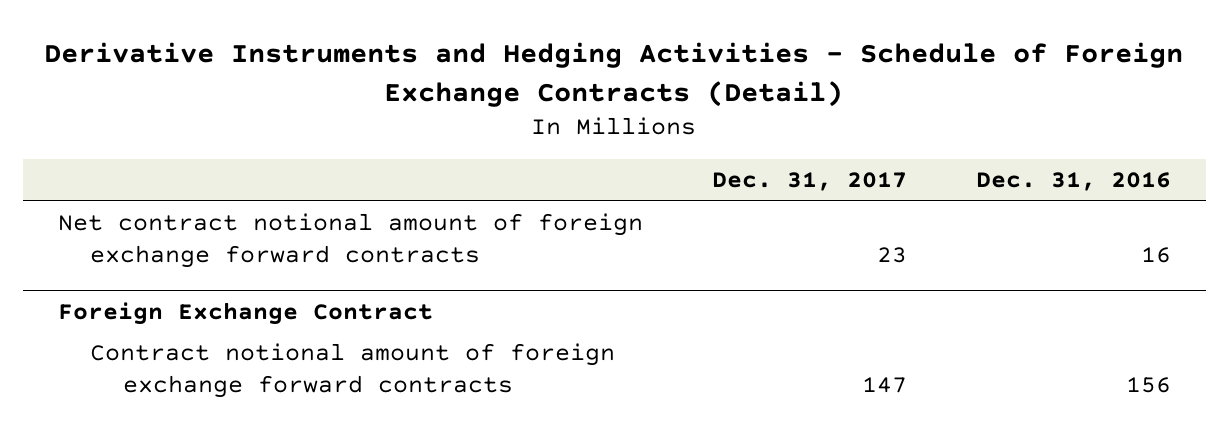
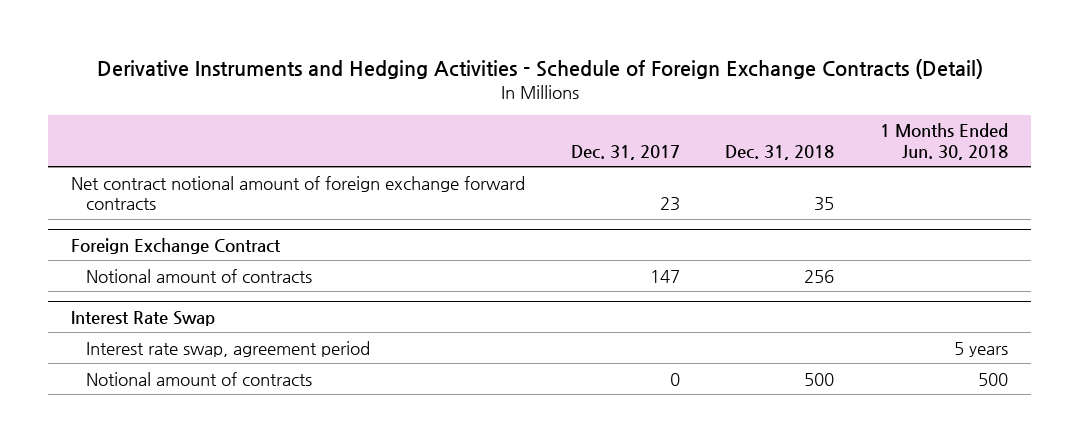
[976,172,1172,192] Dec. 31, 2016 -> none
none -> [725,144,835,160] Dec. 31, 2018
none -> [880,123,1009,160] 1 Months Ended Jun. 30, 2018
[90,343,616,398] Contract notional amount of foreign exchange forward contracts -> [85,268,312,283] Notional amount of contracts
none -> [71,310,216,326] Interest Rate Swap
none -> [85,340,370,357] Interest rate swap, agreement period
none -> [85,371,312,386] Notional amount of contracts

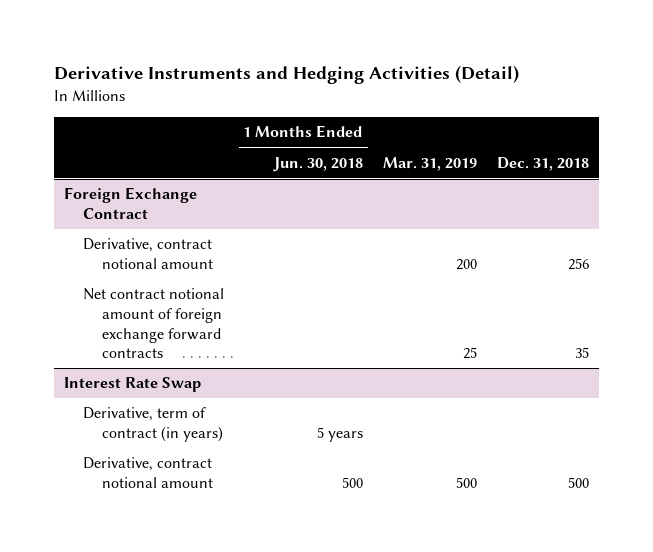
[96,58,983,79] Derivative Instruments and Hedging Activities - Schedule of Foreign Exchange Contracts (Detail) -> [53,64,519,84] Derivative Instruments and Hedging Activities (Detail)
[570,144,680,160] Dec. 31, 2017 -> none
none -> [382,156,477,171] Mar. 31, 2019
[71,175,526,210] Net contract notional amount of foreign exchange forward contracts -> none
[85,268,312,283] Notional amount of contracts -> [82,238,213,270] Derivative, contract notional amount
none -> [82,288,224,359] Net contract notional amount of foreign exchange forward contracts
[85,340,370,357] Interest rate swap, agreement period -> [82,407,223,443] Derivative, term of contract (in years)
[85,371,312,386] Notional amount of contracts -> [82,457,213,489] Derivative, contract notional amount

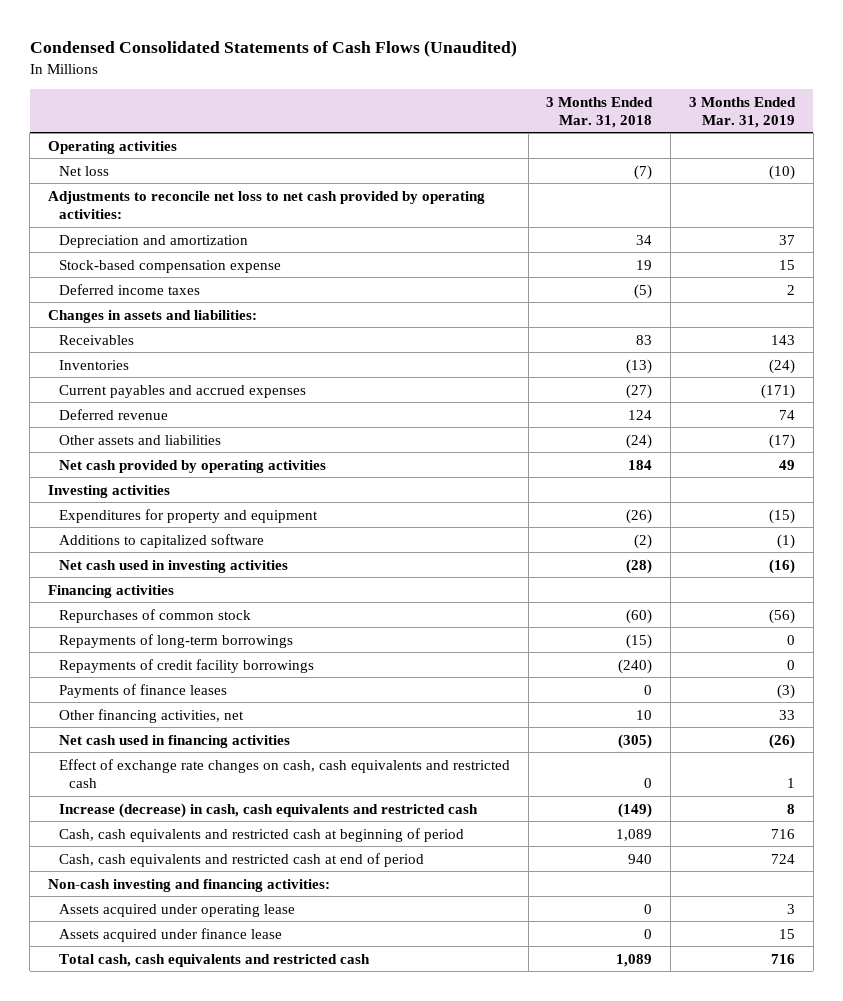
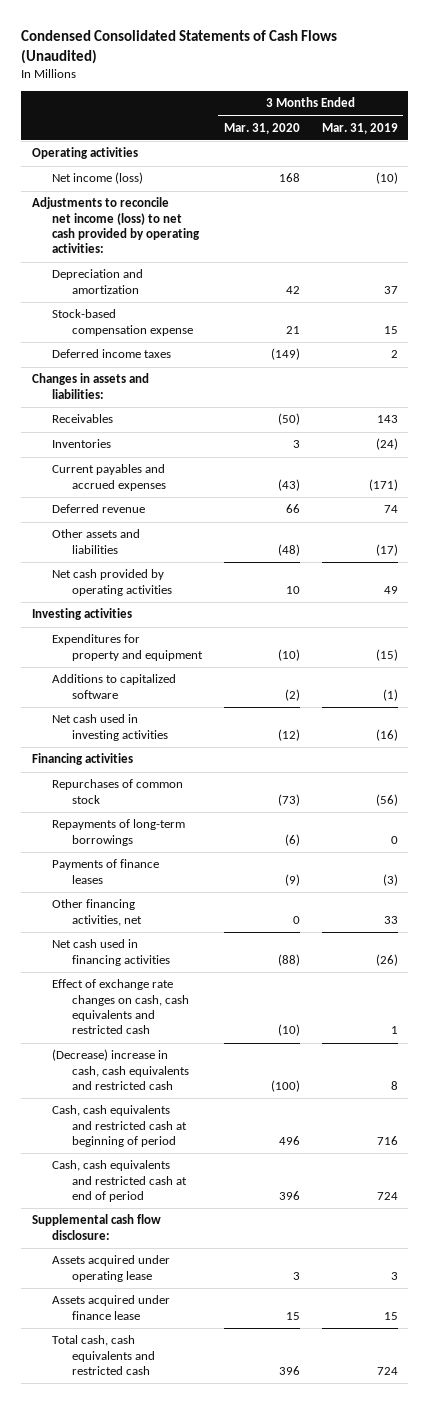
[546,96,654,128] 3 Months Ended Mar. 31, 2018 -> none
none -> [223,122,300,134] Mar. 31, 2020
[58,165,109,176] Net loss -> [52,172,144,185] Net income (loss)
[48,190,486,219] Adjustments to reconcile net loss to net cash provided by operating activities: -> [31,197,201,254] Adjustments to reconcile net income (loss) to net cash provided by operating activities:
[58,658,314,673] Repayments of credit facility borrowings -> none
[58,802,478,818] Increase (decrease) in cash, cash equivalents and restricted cash -> [52,1049,190,1091] (Decrease) increase in cash, cash equivalents and restricted cash
[48,878,331,892] Non-cash investing and financing activities: -> none
none -> [31,1214,161,1240] Supplemental cash flow disclosure:
[771,953,796,964] 716 -> [376,1367,398,1376] 724

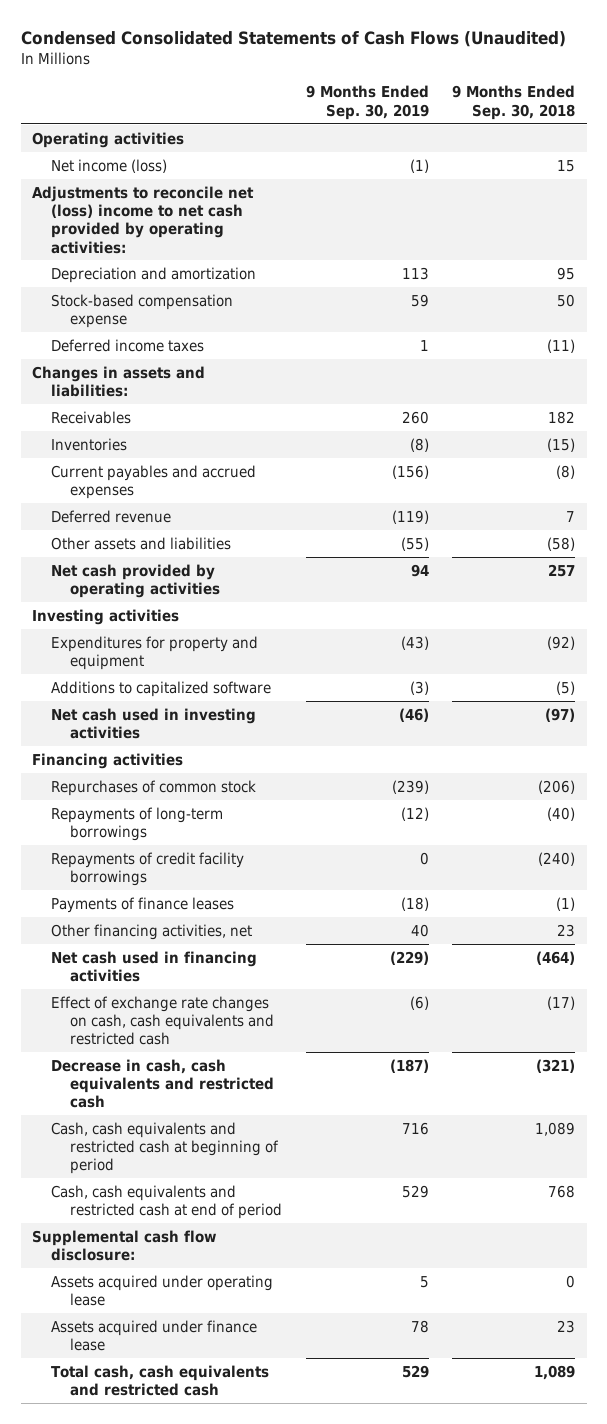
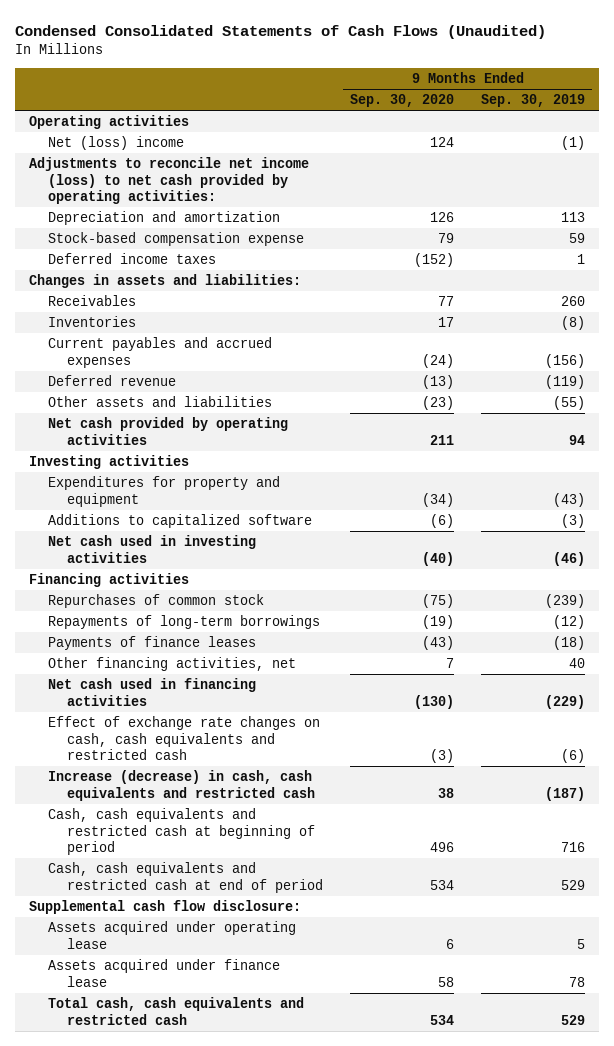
[452,85,576,120] 9 Months Ended Sep. 30, 2018 -> none
none -> [350,93,455,107] Sep. 30, 2020
[51,158,168,173] Net income (loss) -> [47,135,184,150] Net (loss) income
[32,185,255,254] Adjustments to reconcile net (loss) income to net cash provided by operating activities: -> [28,156,309,205] Adjustments to reconcile net income (loss) to net cash provided by operating activities:
[51,851,245,887] Repayments of credit facility borrowings -> none
[51,1058,275,1109] Decrease in cash, cash equivalents and restricted cash -> [47,769,316,801] Increase (decrease) in cash, cash equivalents and restricted cash

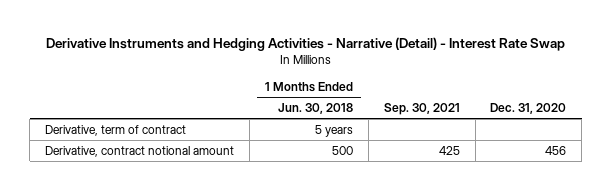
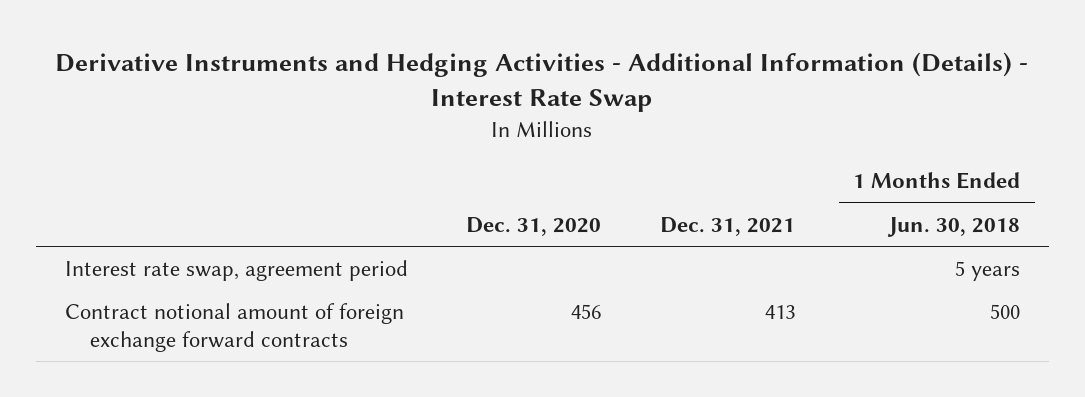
[45,37,565,52] Derivative Instruments and Hedging Activities - Narrative (Detail) - Interest Rate Swap -> [55,51,1029,112] Derivative Instruments and Hedging Activities - Additional Information (Details) - Interest Rate Swap
[383,102,460,115] Sep. 30, 2021 -> none
none -> [659,216,795,236] Dec. 31, 2021
[45,124,187,136] Derivative, term of contract -> [64,260,408,282] Interest rate swap, agreement period
[45,145,235,157] Derivative, contract notional amount -> [64,303,404,352] Contract notional amount of foreign exchange forward contracts

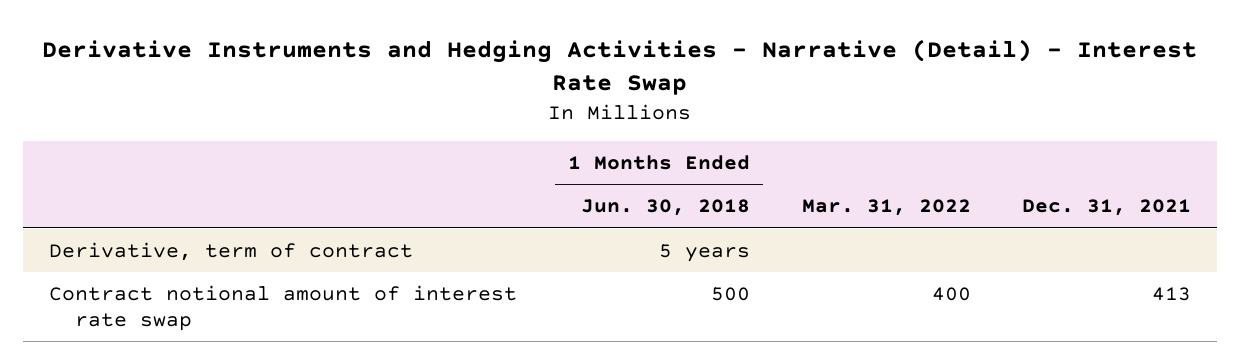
[55,51,1029,112] Derivative Instruments and Hedging Activities - Additional Information (Details) - Interest Rate Swap -> [41,38,1197,96] Derivative Instruments and Hedging Activities - Narrative (Detail) - Interest Rate Swap
[466,216,602,236] Dec. 31, 2020 -> none
none -> [801,199,971,217] Mar. 31, 2022
[64,260,408,282] Interest rate swap, agreement period -> [48,242,413,262] Derivative, term of contract
[64,303,404,352] Contract notional amount of foreign exchange forward contracts -> [48,285,517,332] Contract notional amount of interest rate swap

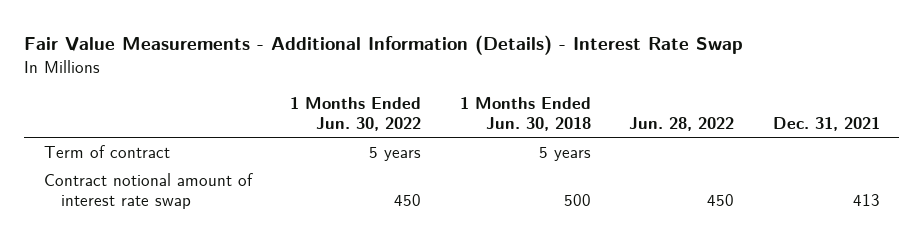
[41,38,1197,96] Derivative Instruments and Hedging Activities - Narrative (Detail) - Interest Rate Swap -> [24,35,744,56] Fair Value Measurements - Additional Information (Details) - Interest Rate Swap
[801,199,971,217] Mar. 31, 2022 -> none
none -> [290,96,422,132] 1 Months Ended Jun. 30, 2022
none -> [629,117,735,132] Jun. 28, 2022
[48,242,413,262] Derivative, term of contract -> [43,144,170,158] Term of contract

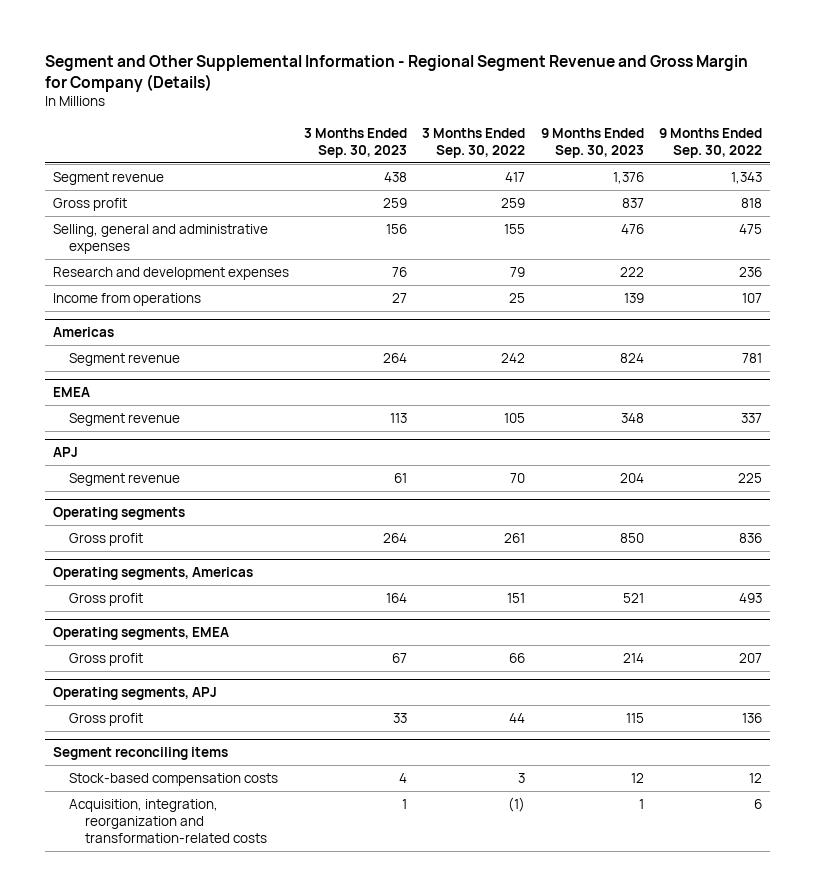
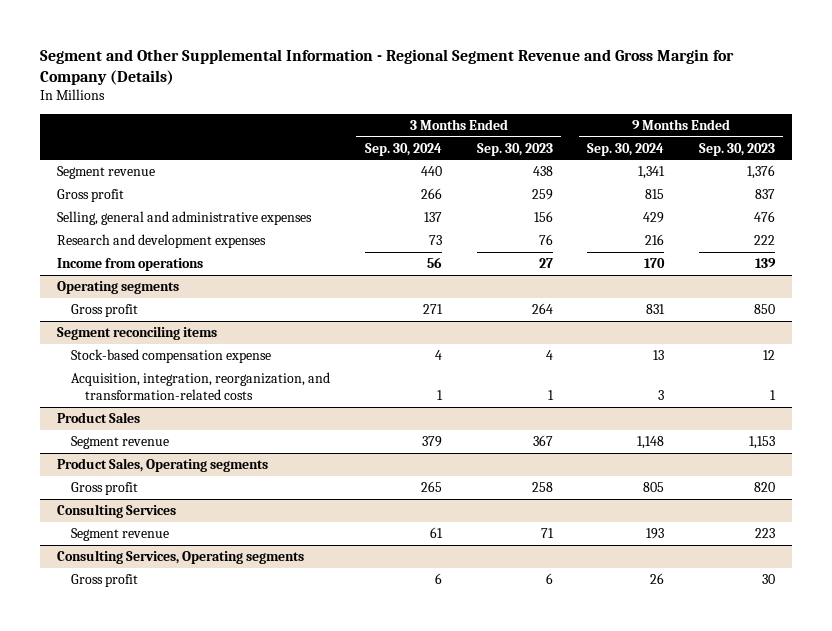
[422,127,526,158] 3 Months Ended Sep. 30, 2022 -> none
[659,127,763,158] 9 Months Ended Sep. 30, 2022 -> none
none -> [364,142,442,156] Sep. 30, 2024
none -> [587,142,665,156] Sep. 30, 2024
[52,327,114,338] Americas -> none
[69,352,181,366] Segment revenue -> none
[52,387,90,398] EMEA -> none
[69,412,181,426] Segment revenue -> none
[52,447,78,458] APJ -> none
[69,472,181,486] Segment revenue -> none
[52,567,253,581] Operating segments, Americas -> none
[69,592,144,606] Gross profit -> none
[52,627,229,641] Operating segments, EMEA -> none
[69,652,144,666] Gross profit -> none
[52,687,217,701] Operating segments, APJ -> none
[69,712,144,726] Gross profit -> none
[69,772,279,786] Stock-based compensation costs -> [71,349,272,364] Stock-based compensation expense
[69,798,268,844] Acquisition, integration, reorganization and transformation-related costs -> [71,372,331,400] Acquisition, integration, reorganization, and transformation-related costs
none -> [57,412,141,424] Product Sales
none -> [71,436,170,450] Segment revenue
none -> [57,458,269,473] Product Sales, Operating segments
none -> [71,482,139,496] Gross profit
none -> [57,504,177,519] Consulting Services
none -> [71,528,170,542] Segment revenue
none -> [57,550,305,565] Consulting Services, Operating segments
none -> [71,574,139,588] Gross profit

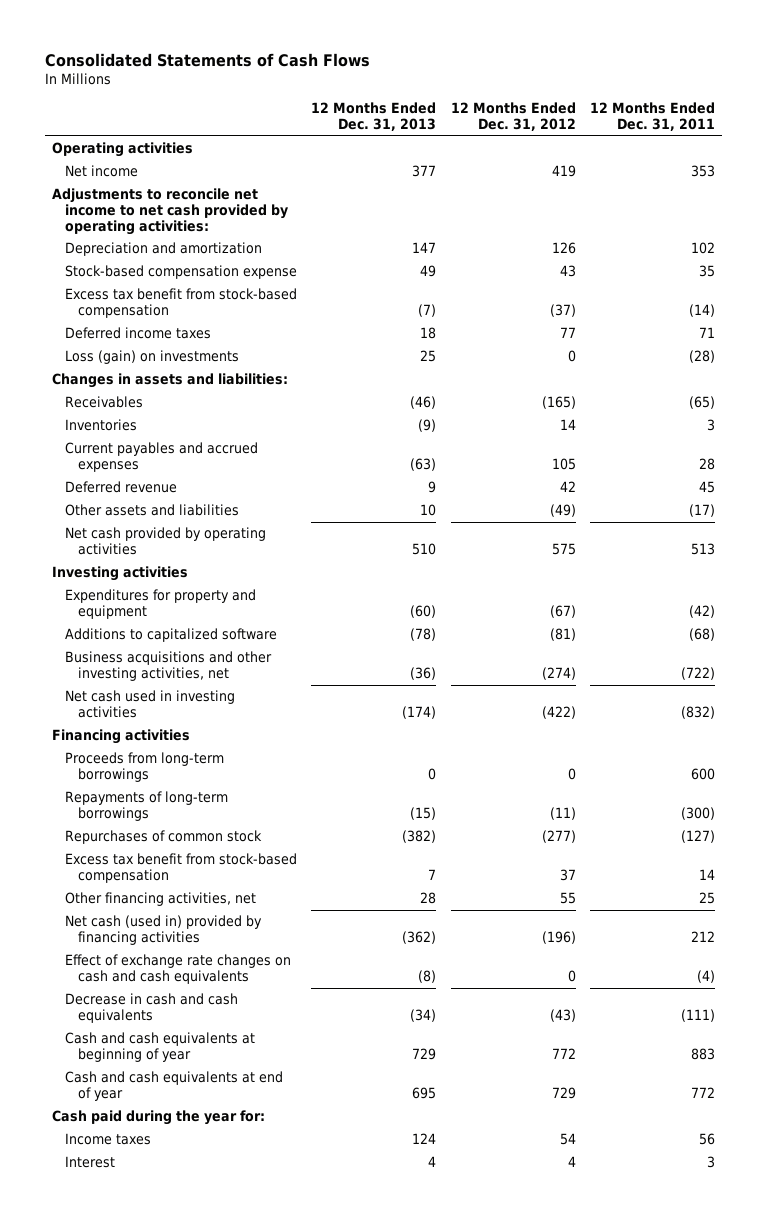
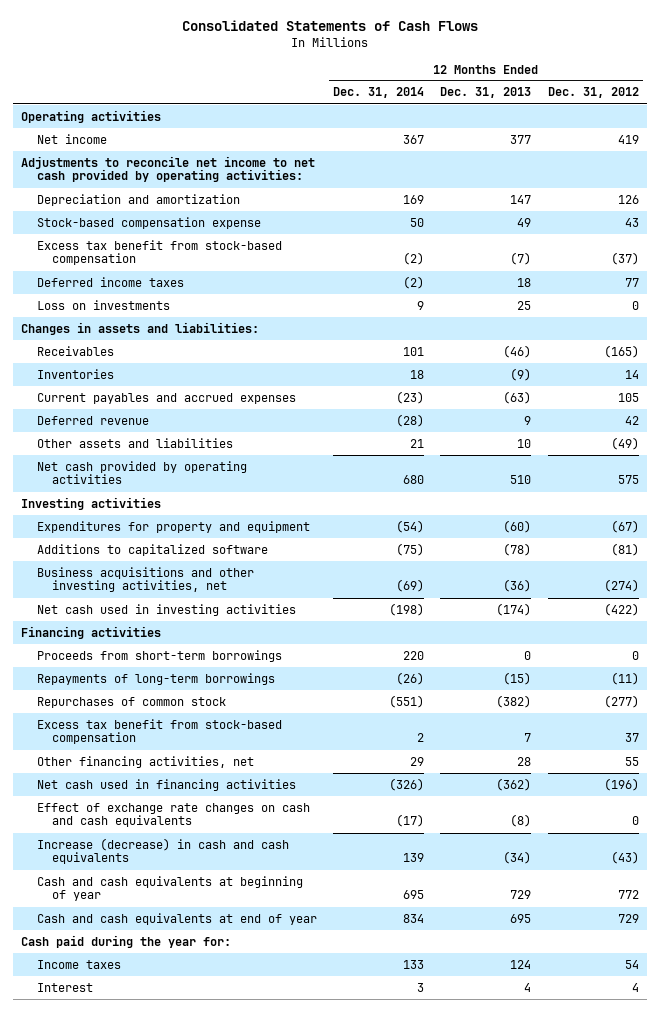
[590,102,716,132] 12 Months Ended Dec. 31, 2011 -> none
none -> [333,87,425,99] Dec. 31, 2014
[65,350,240,365] Loss (gain) on investments -> [36,299,170,310] Loss on investments
[65,752,225,783] Proceeds from long-term borrowings -> [36,649,282,662] Proceeds from short-term borrowings
[65,915,263,946] Net cash (used in) provided by financing activities -> [36,778,296,791] Net cash used in financing activities
[65,993,239,1024] Decrease in cash and cash equivalents -> [36,837,289,865] Increase (decrease) in cash and cash equivalents

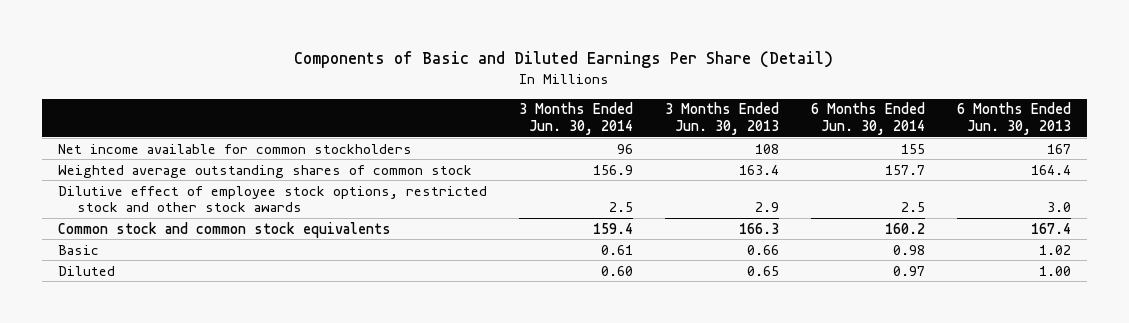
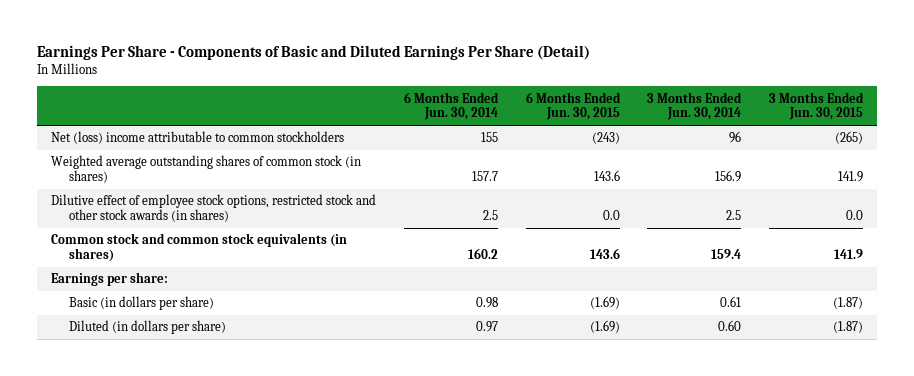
[294,51,834,69] Components of Basic and Diluted Earnings Per Share (Detail) -> [36,44,590,60] Earnings Per Share - Components of Basic and Diluted Earnings Per Share (Detail)
[664,102,779,135] 3 Months Ended Jun. 30, 2013 -> none
[957,102,1072,135] 6 Months Ended Jun. 30, 2013 -> none
none -> [525,91,621,121] 6 Months Ended Jun. 30, 2015
none -> [769,91,865,121] 3 Months Ended Jun. 30, 2015
[57,143,412,154] Net income available for common stockholders -> [50,131,344,145] Net (loss) income attributable to common stockholders
[57,164,472,178] Weighted average outstanding shares of common stock -> [50,155,361,184] Weighted average outstanding shares of common stock (in shares)
[57,185,487,213] Dilutive effect of employee stock options, restricted stock and other stock awards -> [50,194,376,223] Dilutive effect of employee stock options, restricted stock and other stock awards (in shares)
[57,221,391,238] Common stock and common stock equivalents -> [50,233,347,263] Common stock and common stock equivalents (in shares)
none -> [50,272,168,287] Earnings per share:
[57,244,99,255] Basic -> [68,296,214,311] Basic (in dollars per share)
[57,265,115,276] Diluted -> [68,320,226,335] Diluted (in dollars per share)

